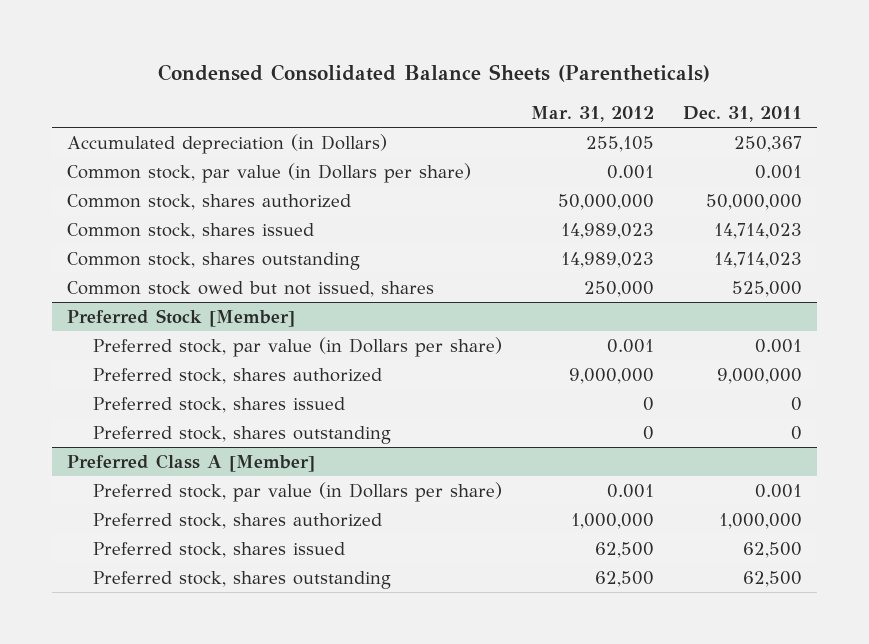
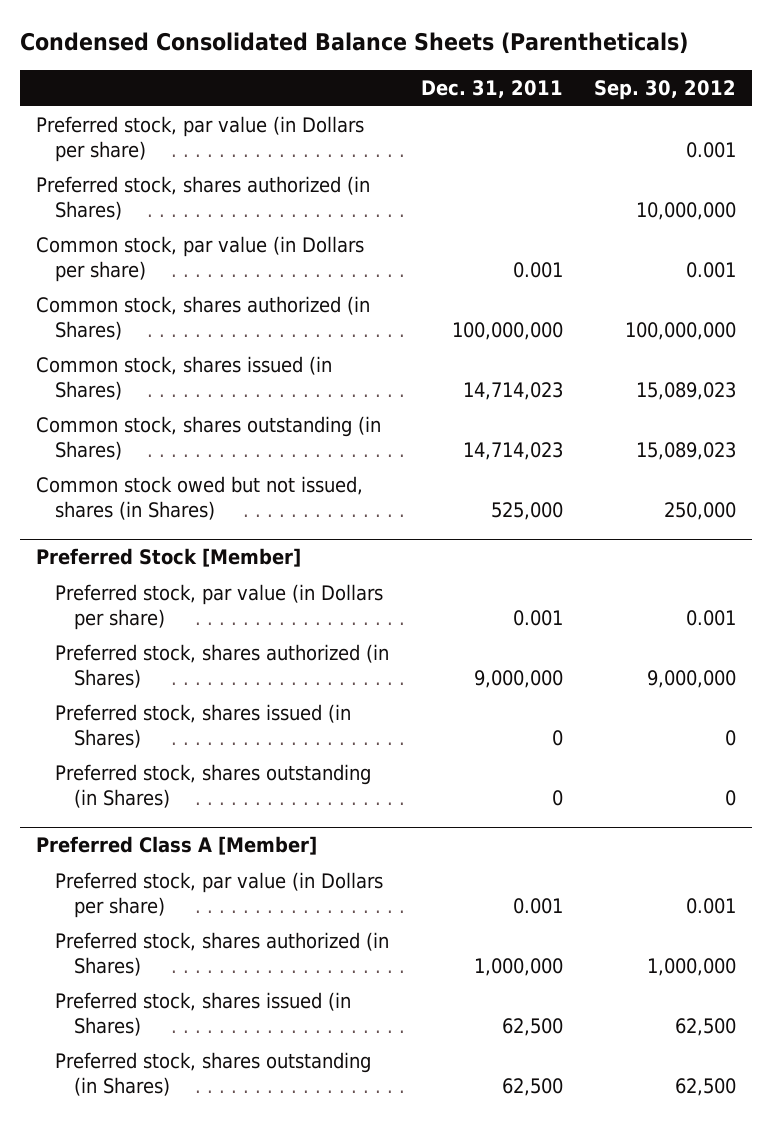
[531,106,655,123] Mar. 31, 2012 -> none
none -> [594,80,737,101] Sep. 30, 2012
[66,133,387,154] Accumulated depreciation (in Dollars) -> none
none -> [35,115,364,162] Preferred stock, par value (in Dollars per share)
none -> [35,175,370,220] Preferred stock, shares authorized (in Shares)
[66,193,351,210] Common stock, shares authorized -> [35,295,370,340] Common stock, shares authorized (in Shares)
[706,193,803,210] 50,000,000 -> [451,321,563,340] 100,000,000
[66,222,314,239] Common stock, shares issued -> [35,355,332,400] Common stock, shares issued (in Shares)
[66,251,360,270] Common stock, shares outstanding -> [35,415,381,460] Common stock, shares outstanding (in Shares)
[66,280,434,297] Common stock owed but not issued, shares -> [35,475,363,520] Common stock owed but not issued, shares (in Shares)
[92,367,382,384] Preferred stock, shares authorized -> [54,643,389,688] Preferred stock, shares authorized (in Shares)
[92,396,345,413] Preferred stock, shares issued -> [54,703,351,748] Preferred stock, shares issued (in Shares)
[92,425,391,444] Preferred stock, shares outstanding -> [54,763,371,808] Preferred stock, shares outstanding (in Shares)
[92,512,382,529] Preferred stock, shares authorized -> [54,931,389,976] Preferred stock, shares authorized (in Shares)
[92,541,345,558] Preferred stock, shares issued -> [54,991,351,1036] Preferred stock, shares issued (in Shares)
[92,570,391,589] Preferred stock, shares outstanding -> [54,1051,371,1096] Preferred stock, shares outstanding (in Shares)

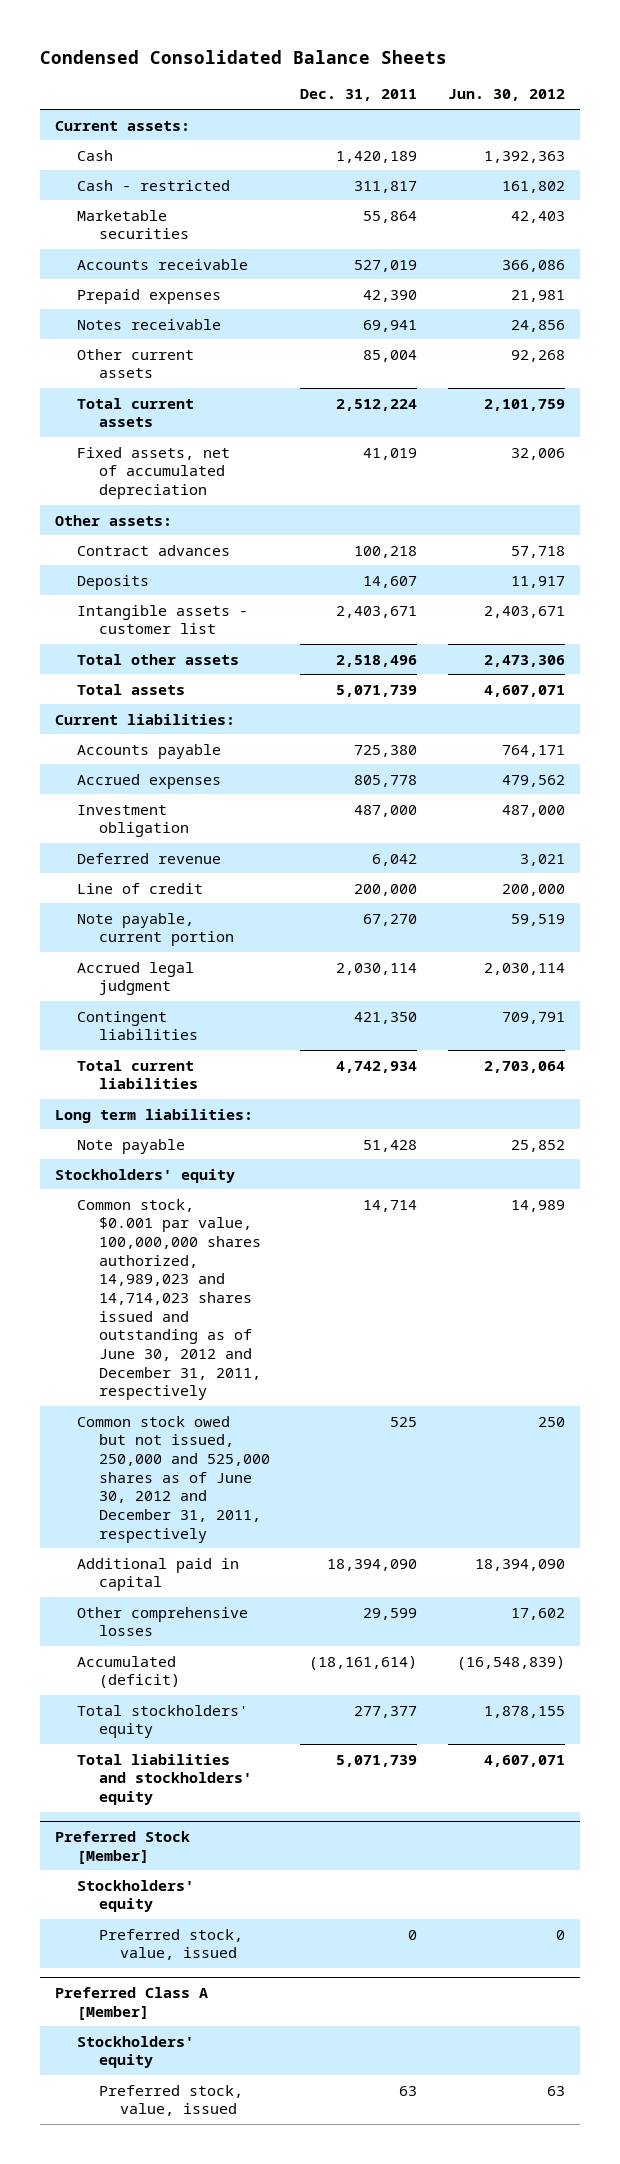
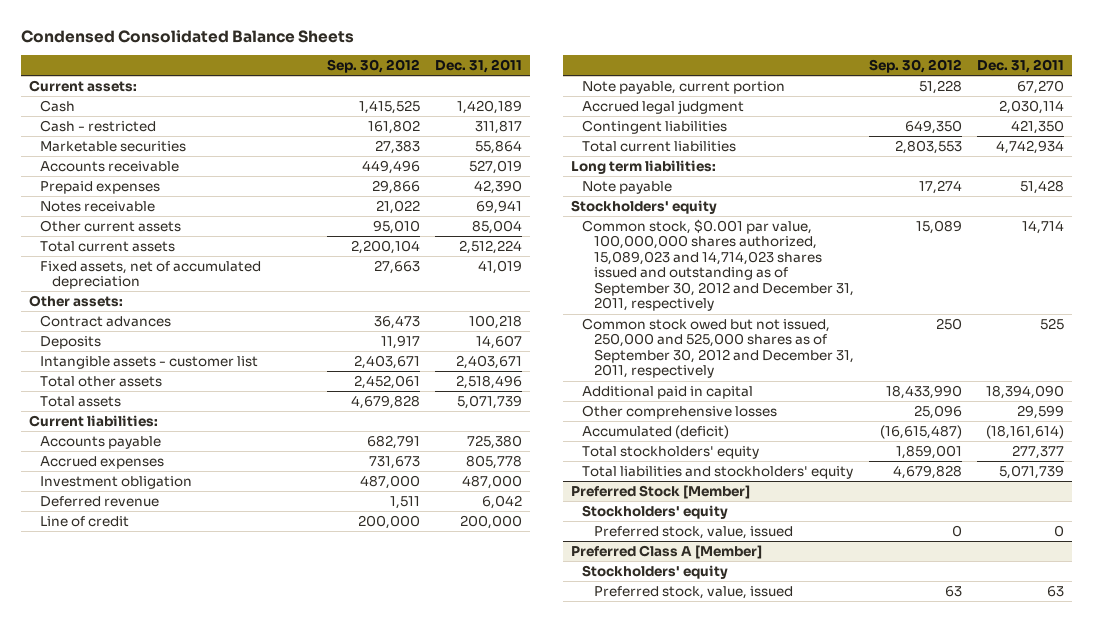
[447,89,565,102] Jun. 30, 2012 -> none
none -> [326,59,420,74] Sep. 30, 2012
[77,1198,261,1401] Common stock, $0.001 par value, 100,000,000 shares authorized, 14,989,023 and 14,714,023 shares issued and outstanding as of June 30, 2012 and December 31, 2011, respectively -> [582,218,854,312] Common stock, $0.001 par value, 100,000,000 shares authorized, 15,089,023 and 14,714,023 shares issued and outstanding as of September 30, 2012 and December 31, 2011, respectively
[77,1415,270,1543] Common stock owed but not issued, 250,000 and 525,000 shares as of June 30, 2012 and December 31, 2011, respectively -> [582,317,854,379] Common stock owed but not issued, 250,000 and 525,000 shares as of September 30, 2012 and December 31, 2011, respectively

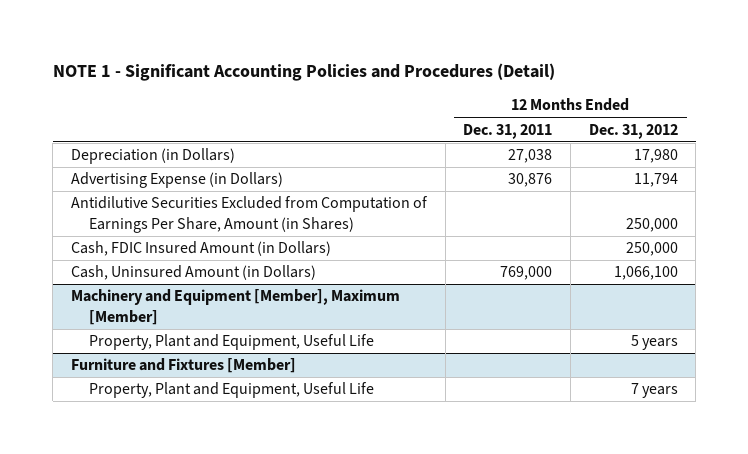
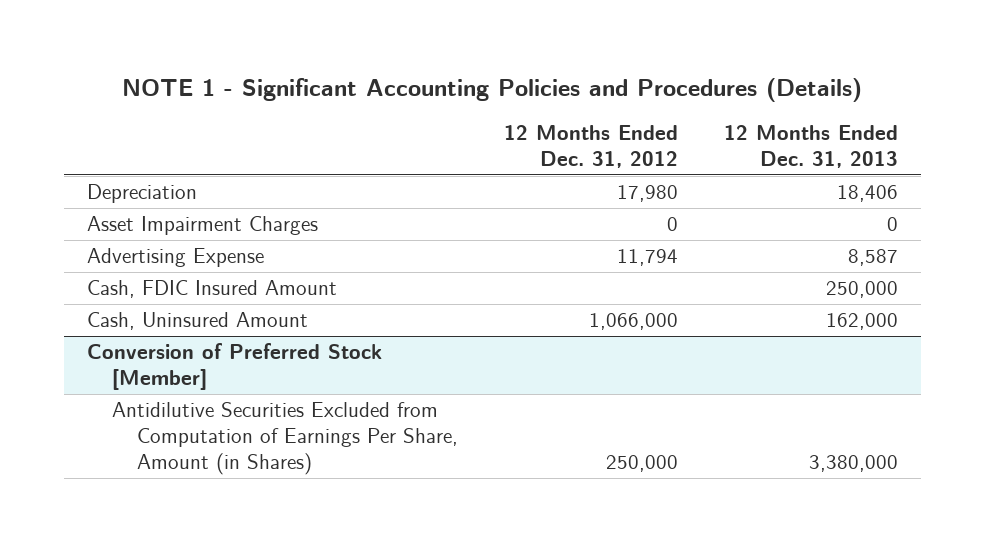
[52,63,555,82] NOTE 1 - Significant Accounting Policies and Procedures (Detail) -> [122,78,863,103] NOTE 1 - Significant Accounting Policies and Procedures (Details)
[463,123,553,139] Dec. 31, 2011 -> none
none -> [723,125,898,169] 12 Months Ended Dec. 31, 2013
[70,148,235,165] Depreciation (in Dollars) -> [86,184,197,204] Depreciation
none -> [86,216,318,236] Asset Impairment Charges
[70,172,283,189] Advertising Expense (in Dollars) -> [86,248,264,268] Advertising Expense
none -> [86,280,337,299] Cash, FDIC Insured Amount
none -> [86,312,308,331] Cash, Uninsured Amount
none -> [86,343,382,391] Conversion of Preferred Stock [Member]
[70,241,331,257] Cash, FDIC Insured Amount (in Dollars) -> none
[70,265,316,281] Cash, Uninsured Amount (in Dollars) -> none
[70,289,400,325] Machinery and Equipment [Member], Maximum [Member] -> none
[89,334,375,351] Property, Plant and Equipment, Useful Life -> none
[70,358,296,374] Furniture and Fixtures [Member] -> none
[89,382,375,399] Property, Plant and Equipment, Useful Life -> none

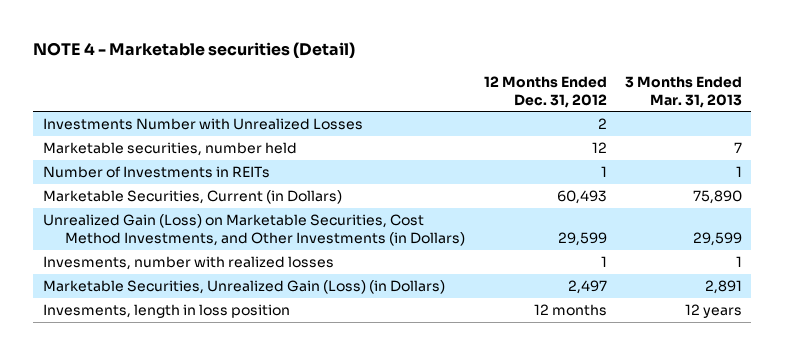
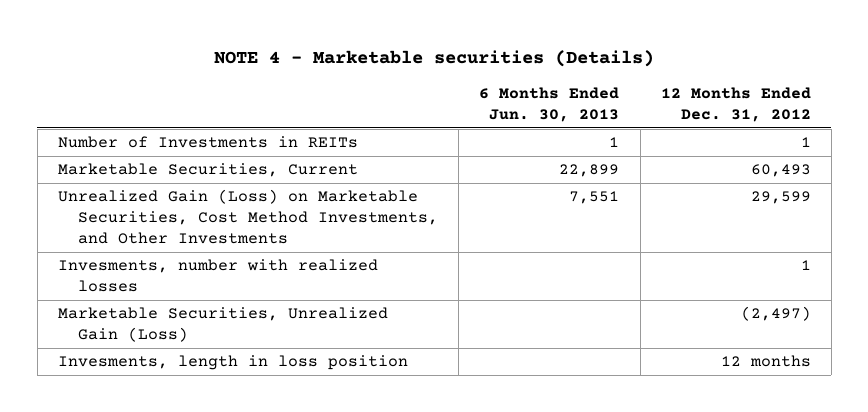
[33,42,356,59] NOTE 4 - Marketable securities (Detail) -> [214,49,655,67] NOTE 4 - Marketable securities (Details)
[625,75,743,108] 3 Months Ended Mar. 31, 2013 -> none
none -> [479,87,620,123] 6 Months Ended Jun. 30, 2013
[42,118,363,131] Investments Number with Unrealized Losses -> none
[42,142,297,157] Marketable securities, number held -> none
[42,190,342,205] Marketable Securities, Current (in Dollars) -> [57,163,358,178] Marketable Securities, Current
[42,214,465,247] Unrealized Gain (Loss) on Marketable Securities, Cost Method Investments, and Other Investments (in Dollars) -> [57,189,439,245] Unrealized Gain (Loss) on Marketable Securities, Cost Method Investments, and Other Investments
[42,280,445,295] Marketable Securities, Unrealized Gain (Loss) (in Dollars) -> [57,307,388,343] Marketable Securities, Unrealized Gain (Loss)
[567,280,607,295] 2,497 -> [740,306,811,322] (2,497)

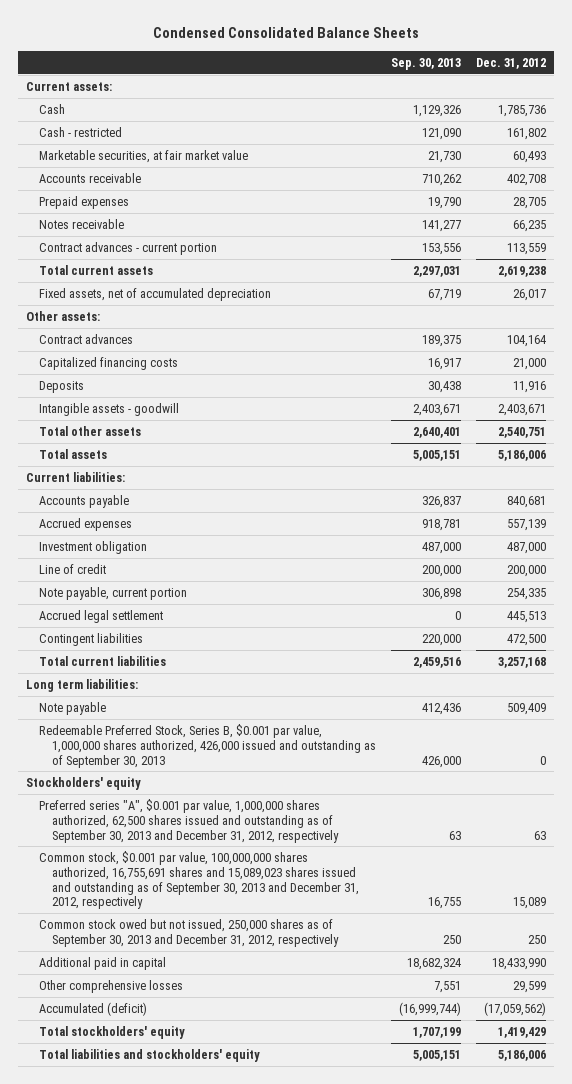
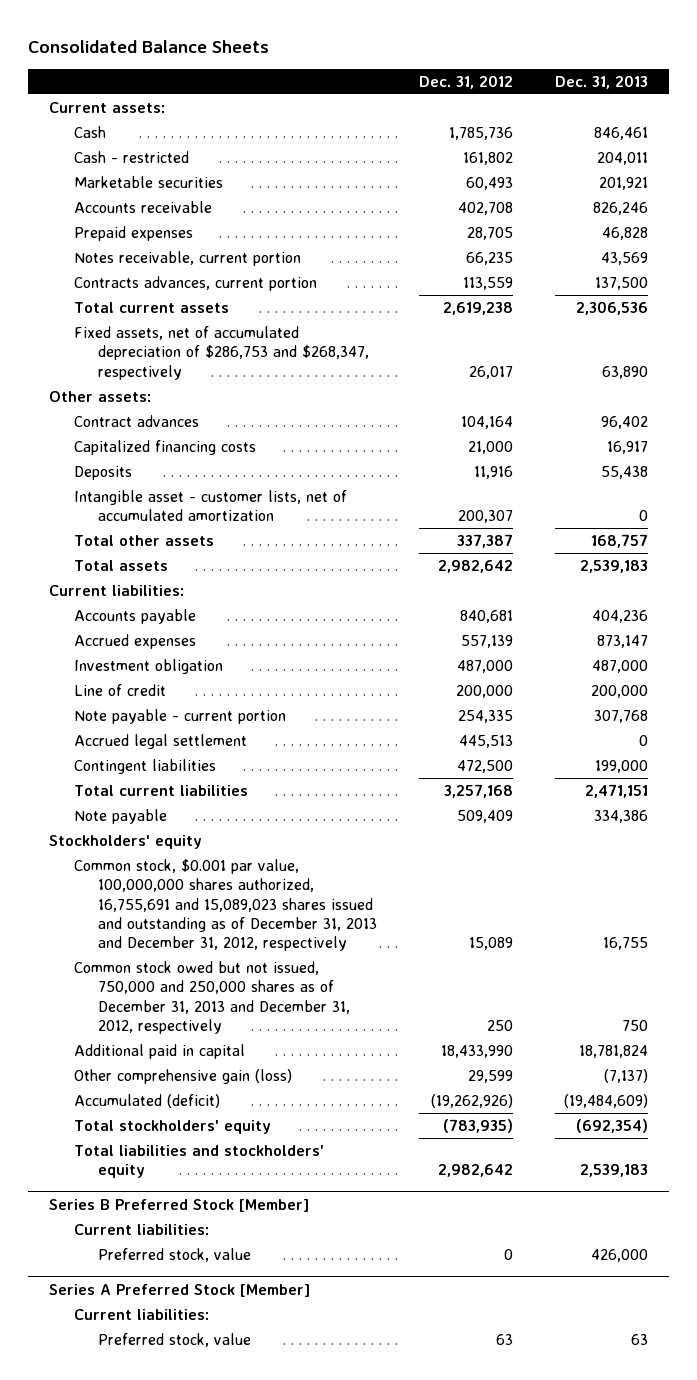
[153,26,420,38] Condensed Consolidated Balance Sheets -> [28,39,270,53] Consolidated Balance Sheets
[391,57,462,70] Sep. 30, 2013 -> none
none -> [554,74,648,89] Dec. 31, 2013
[38,149,248,163] Marketable securities, at fair market value -> [73,175,223,188] Marketable securities
[38,218,124,229] Notes receivable -> [73,250,301,266] Notes receivable, current portion
[38,241,217,255] Contract advances - current portion -> [73,275,317,291] Contracts advances, current portion
[38,287,271,301] Fixed assets, net of accumulated depreciation -> [73,325,370,380] Fixed assets, net of accumulated depreciation of $286,753 and $268,347, respectively
[38,402,179,416] Intangible assets - goodwill -> none
none -> [73,489,347,522] Intangible asset - customer lists, net of accumulated amortization
[498,426,547,438] 2,540,751 -> [457,533,514,548] 337,387
[498,449,547,461] 5,186,006 -> [438,559,514,573] 2,982,642
[38,586,187,600] Note payable, current portion -> [73,708,286,724] Note payable - current portion
[25,678,138,692] Long term liabilities: -> none
[38,723,376,768] Redeemable Preferred Stock, Series B, $0.001 par value, 1,000,000 shares authorized, 426,000 issued and outstanding as of September 30, 2013 -> none
[38,798,339,843] Preferred series "A", $0.001 par value, 1,000,000 shares authorized, 62,500 shares issued and outstanding as of September 30, 2013 and December 31, 2012, respectively -> none
[38,850,359,910] Common stock, $0.001 par value, 100,000,000 shares authorized, 16,755,691 shares and 15,089,023 shares issued and outstanding as of September 30, 2013 and December 31, 2012, respectively -> [73,858,378,952] Common stock, $0.001 par value, 100,000,000 shares authorized, 16,755,691 and 15,089,023 shares issued and outstanding as of December 31, 2013 and December 31, 2012, respectively
[38,918,339,947] Common stock owed but not issued, 250,000 shares as of September 30, 2013 and December 31, 2012, respectively -> [73,960,351,1035] Common stock owed but not issued, 750,000 and 250,000 shares as of December 31, 2013 and December 31, 2012, respectively
[38,979,183,993] Other comprehensive losses -> [73,1068,292,1084] Other comprehensive gain (loss)
[484,1001,547,1016] (17,059,562) -> [431,1093,514,1108] (19,262,926)
[498,1026,547,1038] 1,419,429 -> [443,1118,514,1133] (783,935)
[498,1049,547,1061] 5,186,006 -> [438,1164,514,1178] 2,982,642
none -> [49,1198,310,1212] Series B Preferred Stock [Member]
none -> [73,1223,209,1235] Current liabilities:
none -> [98,1247,252,1262] Preferred stock, value
none -> [49,1283,311,1297] Series A Preferred Stock [Member]
none -> [73,1308,209,1320] Current liabilities:
none -> [98,1332,252,1347] Preferred stock, value

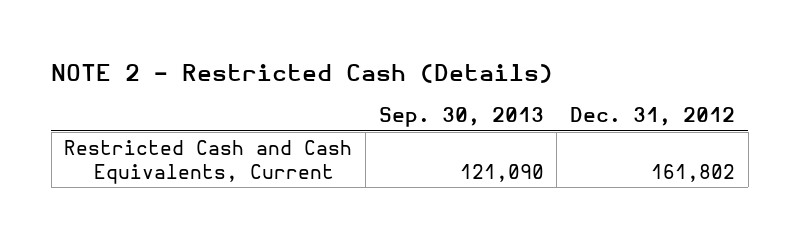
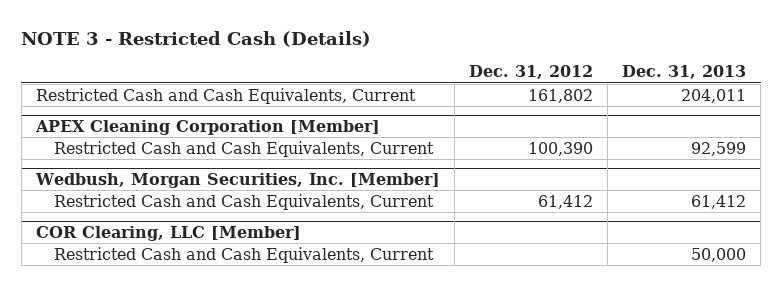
[51,63,554,83] NOTE 2 - Restricted Cash (Details) -> [21,31,372,48] NOTE 3 - Restricted Cash (Details)
[378,107,544,128] Sep. 30, 2013 -> none
none -> [622,65,747,80] Dec. 31, 2013
none -> [34,119,380,135] APEX Cleaning Corporation [Member]
none -> [54,140,435,157] Restricted Cash and Cash Equivalents, Current
none -> [34,172,440,188] Wedbush, Morgan Securities, Inc. [Member]
none -> [54,193,435,210] Restricted Cash and Cash Equivalents, Current
none -> [35,225,301,241] COR Clearing, LLC [Member]
none -> [54,246,435,263] Restricted Cash and Cash Equivalents, Current

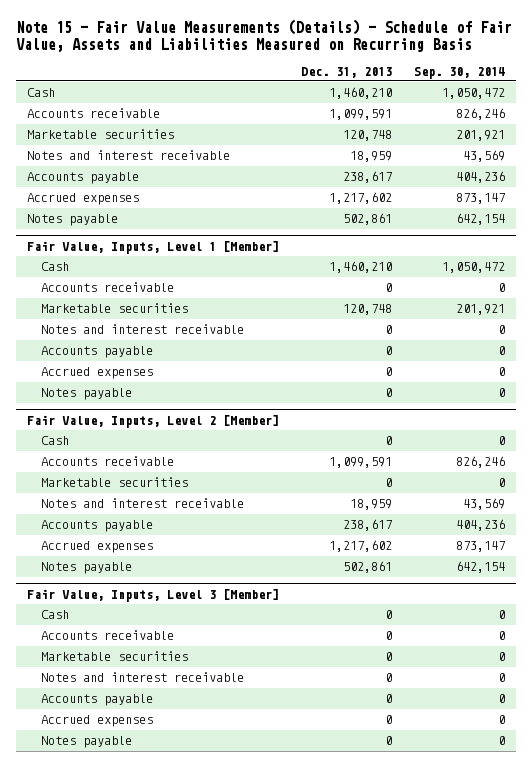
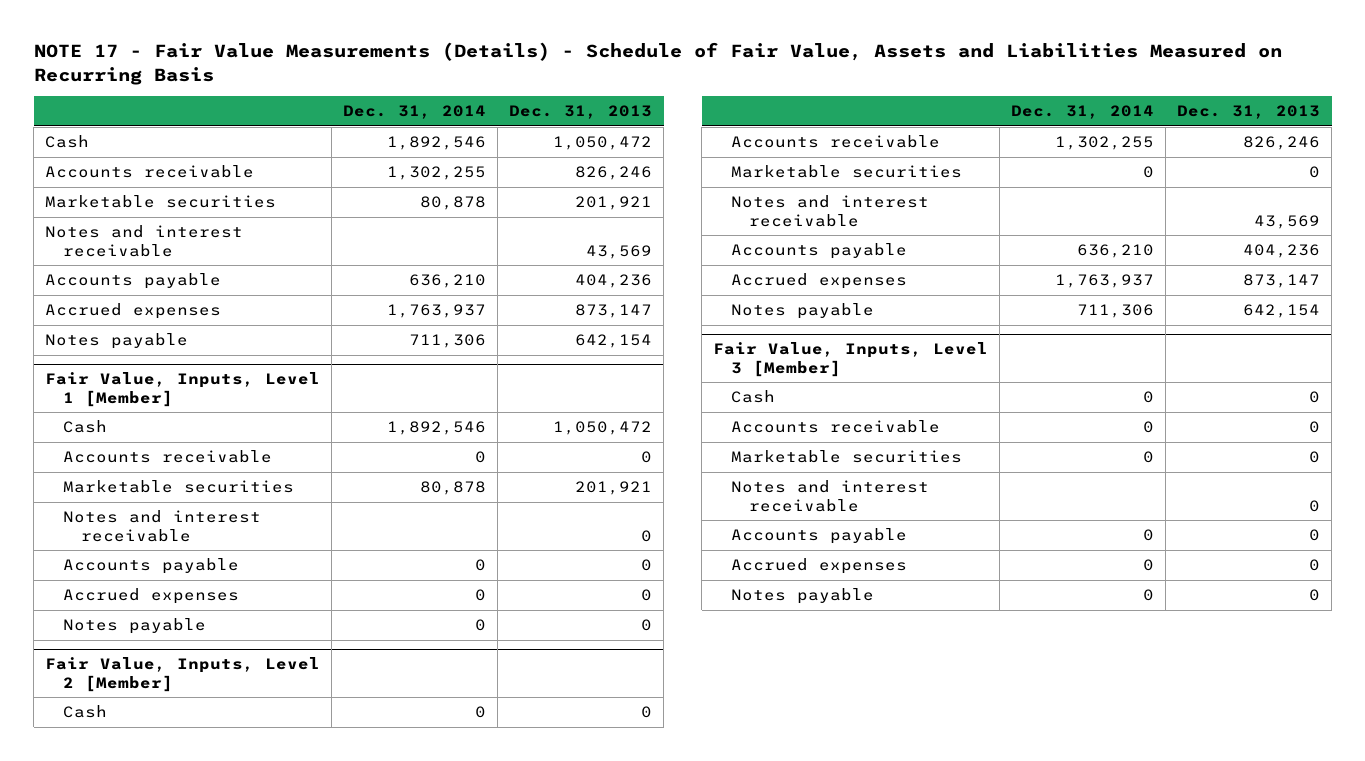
[16,18,513,52] Note 15 - Fair Value Measurements (Details) - Schedule of Fair Value, Assets and Liabilities Measured on Recurring Basis -> [33,42,1282,85] NOTE 17 - Fair Value Measurements (Details) - Schedule of Fair Value, Assets and Liabilities Measured on Recurring Basis
[413,66,505,79] Sep. 30, 2014 -> none
none -> [343,105,487,120] Dec. 31, 2014
[328,87,392,100] 1,460,210 -> [553,136,653,151] 1,050,472
[328,109,392,121] 1,099,591 -> [575,166,653,181] 826,246
[342,130,392,142] 120,748 -> [575,196,653,211] 201,921
[349,151,392,163] 18,959 -> [586,244,653,259] 43,569
[342,171,392,184] 238,617 -> [575,274,653,289] 404,236
[328,192,392,205] 1,217,602 -> [575,304,653,319] 873,147
[342,213,392,226] 502,861 -> [575,334,653,349] 642,154
[328,261,392,274] 1,460,210 -> [553,421,653,436] 1,050,472
[342,304,392,316] 120,748 -> [575,481,653,496] 201,921
[328,457,392,469] 1,099,591 -> [1243,136,1321,151] 826,246
[349,499,392,511] 18,959 -> [1254,214,1321,229] 43,569
[342,519,392,532] 238,617 -> [1243,244,1321,259] 404,236
[328,540,392,553] 1,217,602 -> [1243,274,1321,289] 873,147
[342,561,392,574] 502,861 -> [1243,304,1321,319] 642,154

